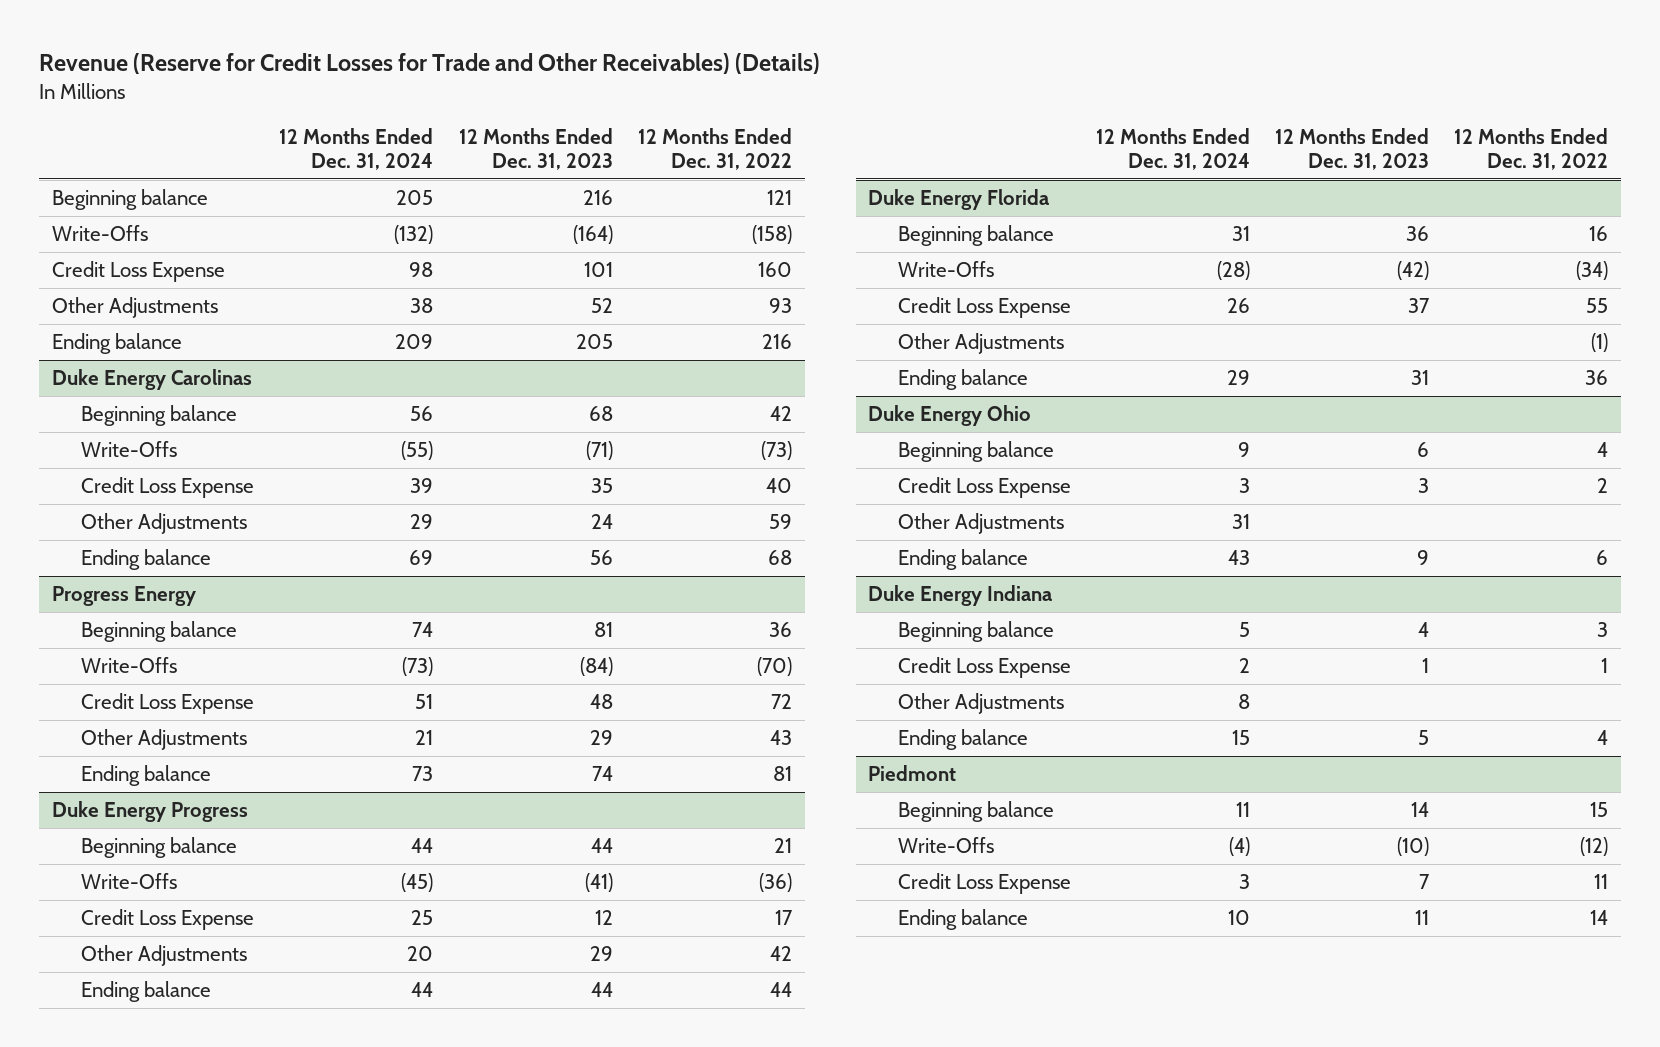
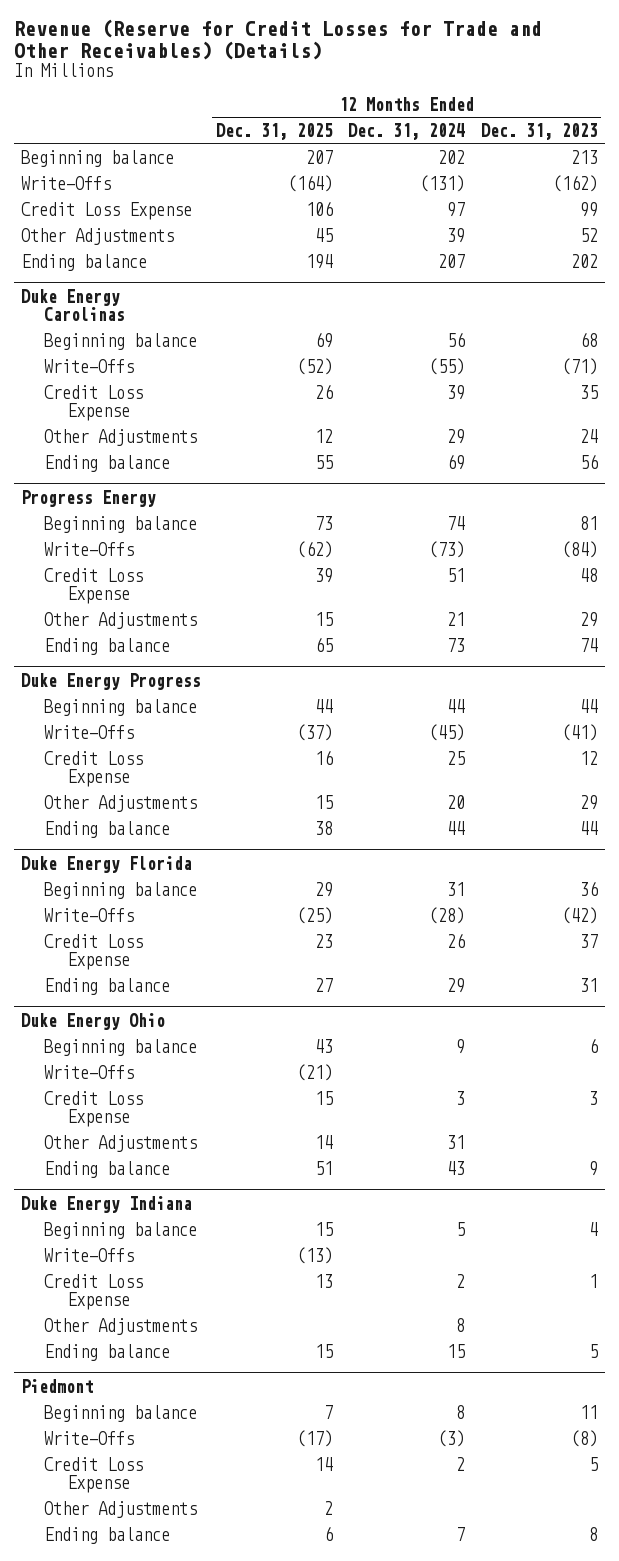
[637,128,792,170] 12 Months Ended Dec. 31, 2022 -> none
none -> [216,122,334,140] Dec. 31, 2025
[396,190,434,206] 205 -> [438,149,466,164] 202
[582,190,613,206] 216 -> [570,149,598,164] 213
[394,225,434,245] (132) -> [420,174,466,192] (131)
[572,225,613,245] (164) -> [552,174,598,192] (162)
[409,262,434,278] 98 -> [447,201,466,217] 97
[583,262,613,278] 101 -> [579,201,598,217] 99
[410,298,434,314] 38 -> [447,227,466,243] 39
[395,334,434,350] 209 -> [438,253,466,268] 207
[575,334,613,350] 205 -> [570,253,598,268] 202
[897,333,1064,355] Other Adjustments -> none
none -> [43,1064,134,1079] Write-Offs
none -> [43,1247,134,1262] Write-Offs
[1236,802,1251,818] 11 -> [456,1404,466,1419] 8
[1411,802,1430,818] 14 -> [579,1404,598,1419] 11
[1229,837,1251,857] (4) -> [438,1429,466,1447] (3)
[1397,837,1430,857] (10) -> [570,1429,598,1447] (8)
[1239,874,1251,890] 3 -> [456,1456,466,1471] 2
[1419,874,1431,890] 7 -> [588,1456,598,1471] 5
none -> [43,1500,197,1518] Other Adjustments
[1228,910,1251,926] 10 -> [456,1526,466,1541] 7
[1415,910,1430,926] 11 -> [588,1526,598,1541] 8

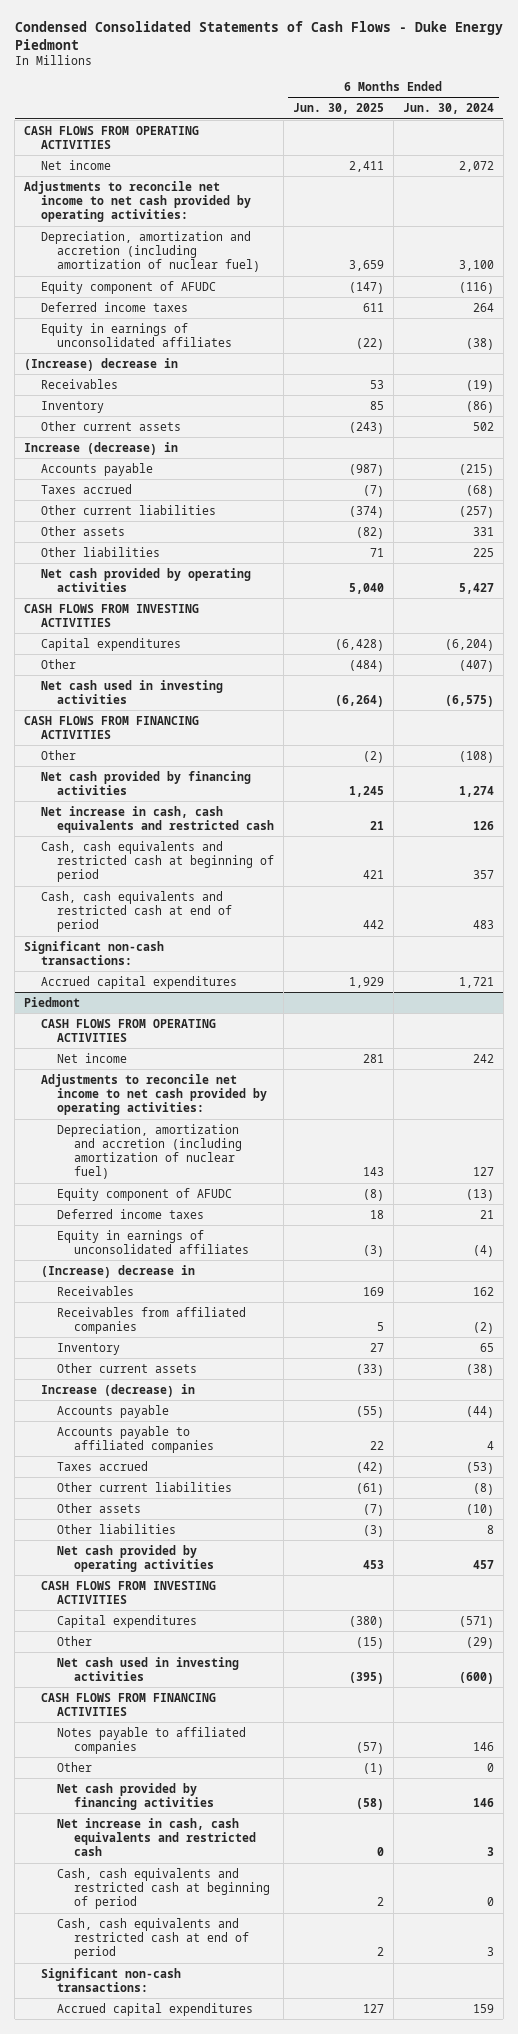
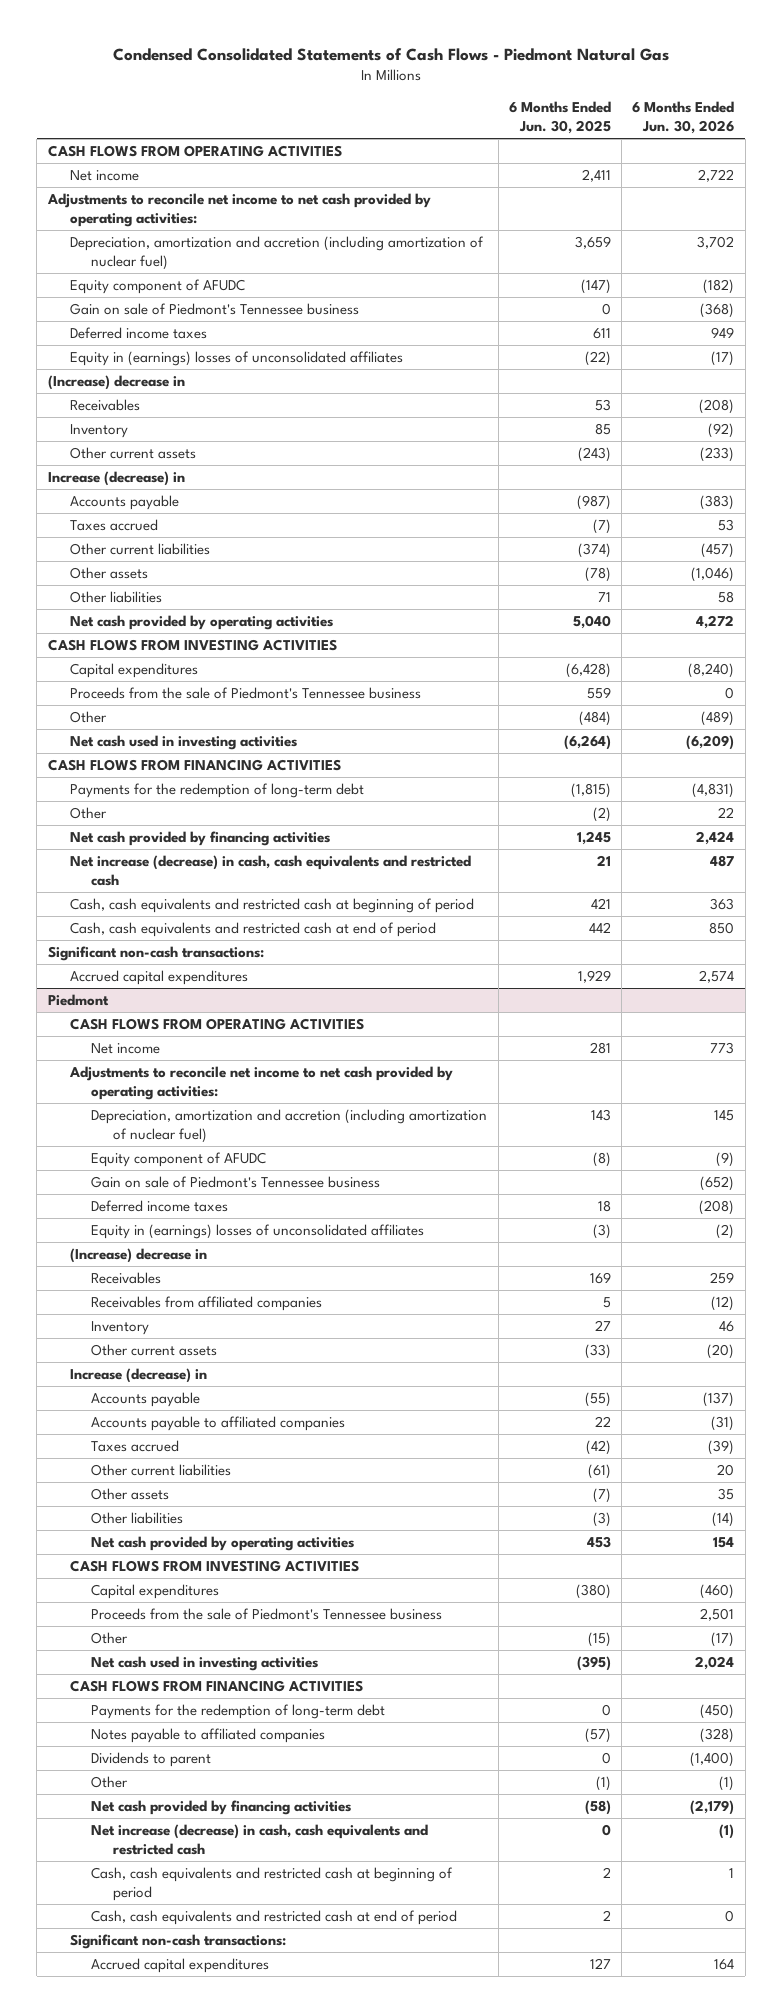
[14,21,503,50] Condensed Consolidated Statements of Cash Flows - Duke Energy Piedmont -> [113,48,670,62] Condensed Consolidated Statements of Cash Flows - Piedmont Natural Gas
[402,103,494,115] Jun. 30, 2024 -> none
none -> [632,100,735,135] 6 Months Ended Jun. 30, 2026
none -> [69,302,359,315] Gain on sale of Piedmont's Tennessee business
[40,322,233,347] Equity in earnings of unconsolidated affiliates -> [69,350,403,366] Equity in (earnings) losses of unconsolidated affiliates
[356,526,385,539] (82) -> [584,566,611,582] (78)
none -> [69,686,421,699] Proceeds from the sale of Piedmont's Tennessee business
none -> [69,782,364,798] Payments for the redemption of long-term debt
[40,805,275,833] Net increase in cash, cash equivalents and restricted cash -> [69,854,471,887] Net increase (decrease) in cash, cash equivalents and restricted cash
none -> [91,1175,381,1188] Gain on sale of Piedmont's Tennessee business
[57,1229,249,1254] Equity in earnings of unconsolidated affiliates -> [91,1223,425,1239] Equity in (earnings) losses of unconsolidated affiliates
none -> [91,1607,443,1620] Proceeds from the sale of Piedmont's Tennessee business
none -> [91,1703,386,1719] Payments for the redemption of long-term debt
none -> [91,1751,212,1767] Dividends to parent
[57,1817,256,1857] Net increase in cash, cash equivalents and restricted cash -> [91,1823,429,1856] Net increase (decrease) in cash, cash equivalents and restricted cash

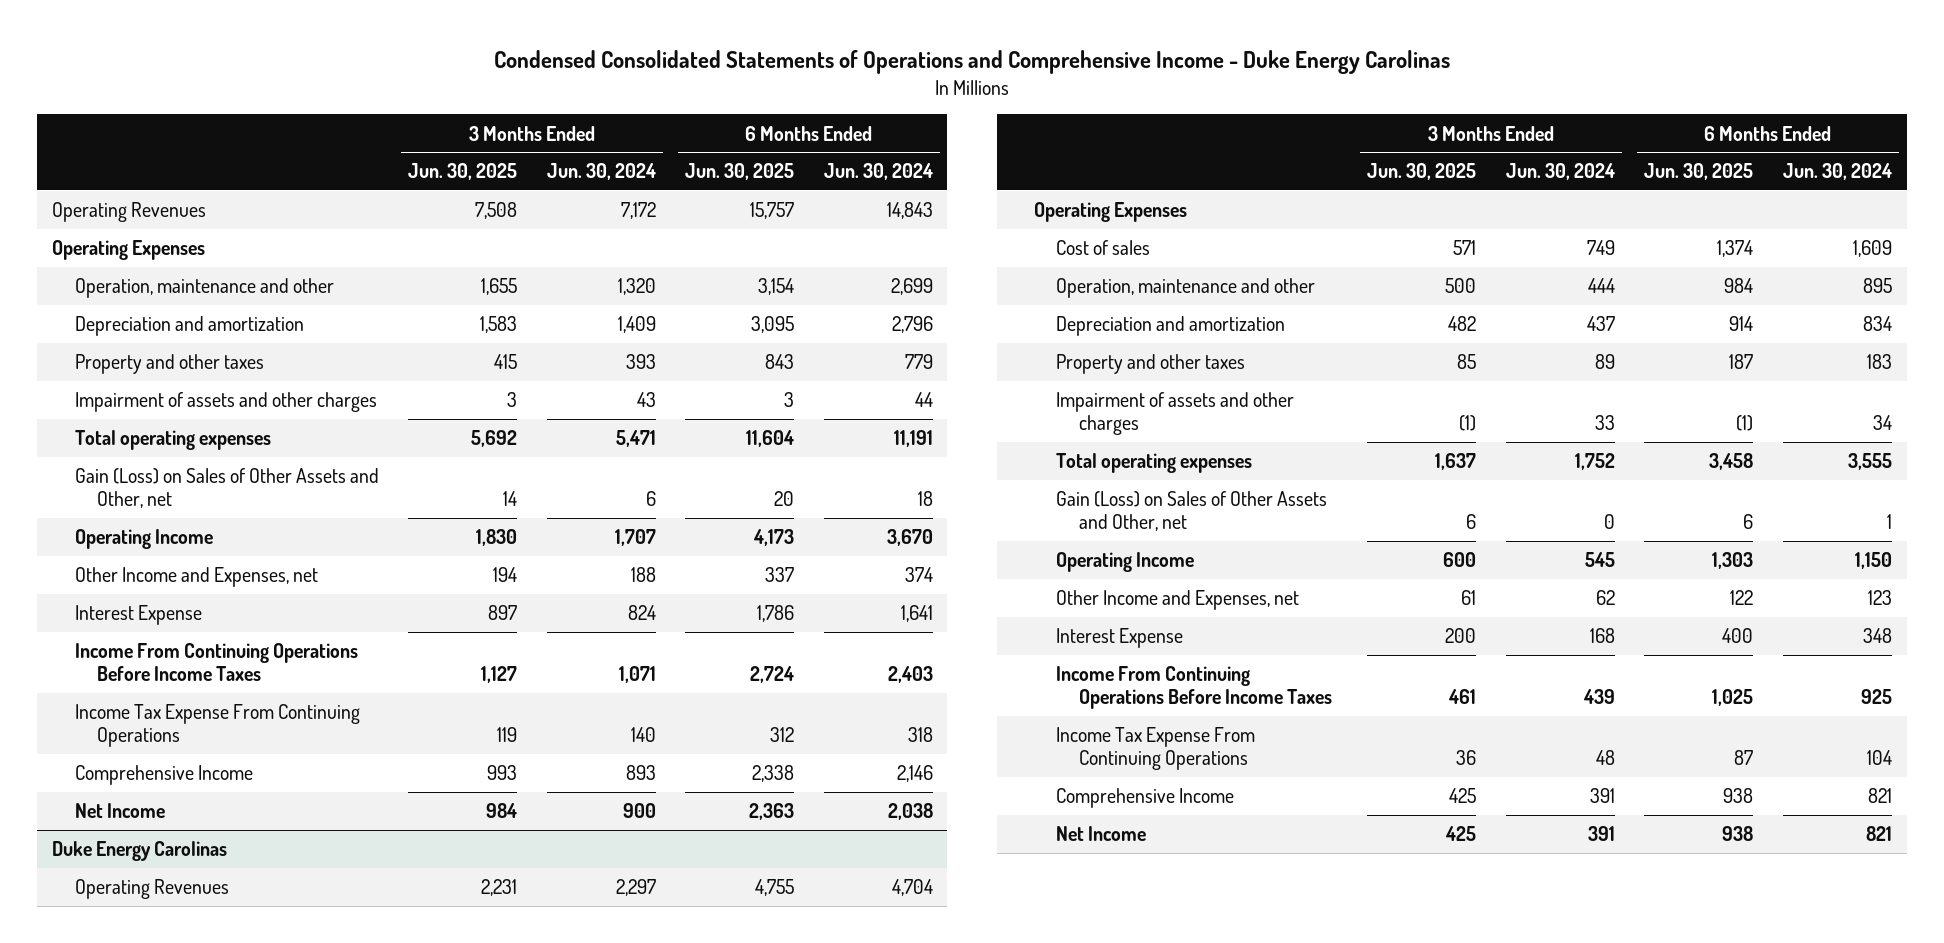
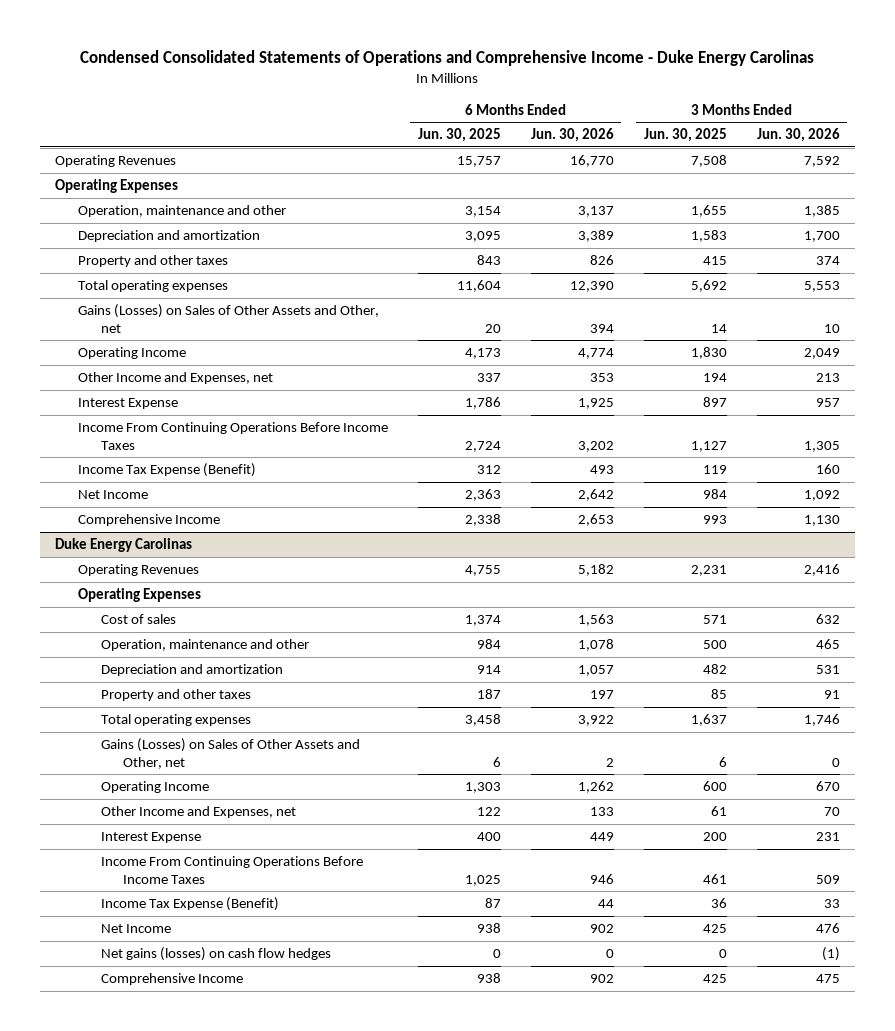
[546,163,656,181] Jun. 30, 2024 -> none
[823,163,933,181] Jun. 30, 2024 -> none
none -> [530,128,614,143] Jun. 30, 2026
none -> [756,128,840,143] Jun. 30, 2026
[74,392,377,413] Impairment of assets and other charges -> none
[74,468,379,509] Gain (Loss) on Sales of Other Assets and Other, net -> [77,304,379,333] Gains (Losses) on Sales of Other Assets and Other, net
[74,704,360,748] Income Tax Expense From Continuing Operations -> [77,463,256,478] Income Tax Expense (Benefit)
[74,765,253,786] Comprehensive Income -> [77,514,220,527] Comprehensive Income
[1056,392,1295,436] Impairment of assets and other charges -> none
[1056,491,1328,532] Gain (Loss) on Sales of Other Assets and Other, net -> [100,738,360,769] Gains (Losses) on Sales of Other Assets and Other, net
[1056,727,1256,771] Income Tax Expense From Continuing Operations -> [100,897,279,912] Income Tax Expense (Benefit)
none -> [100,947,331,962] Net gains (losses) on cash flow hedges
[1056,788,1235,809] Comprehensive Income -> [100,973,243,986] Comprehensive Income

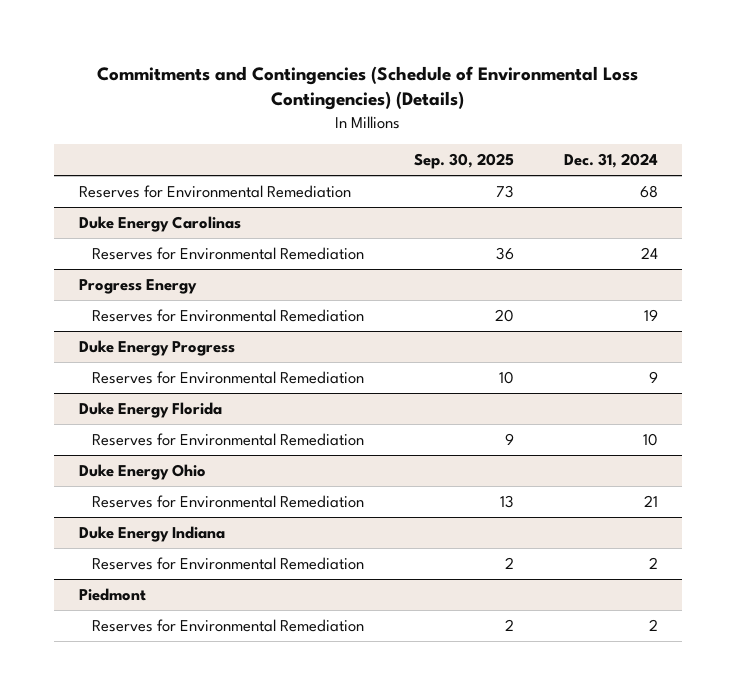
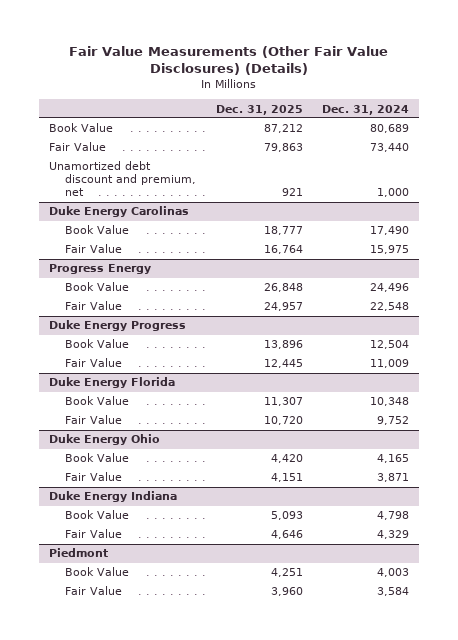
[97,65,639,111] Commitments and Contingencies (Schedule of Environmental Loss Contingencies) (Details) -> [68,46,388,76] Fair Value Measurements (Other Fair Value Disclosures) (Details)
[413,153,514,170] Sep. 30, 2025 -> none
none -> [215,104,303,115] Dec. 31, 2025
[78,185,351,199] Reserves for Environmental Remediation -> none
none -> [48,123,113,133] Book Value
none -> [48,142,106,152] Fair Value
none -> [48,161,197,197] Unamortized debt discount and premium, net
[92,247,365,261] Reserves for Environmental Remediation -> none
none -> [65,225,130,235] Book Value
none -> [65,244,123,254] Fair Value
[92,309,365,323] Reserves for Environmental Remediation -> none
none -> [65,282,130,292] Book Value
none -> [65,301,123,311] Fair Value
[92,371,365,385] Reserves for Environmental Remediation -> none
none -> [65,339,130,349] Book Value
none -> [65,358,123,368] Fair Value
[92,433,365,447] Reserves for Environmental Remediation -> none
none -> [65,396,130,406] Book Value
none -> [65,415,123,425] Fair Value
[92,495,365,509] Reserves for Environmental Remediation -> none
none -> [65,453,130,463] Book Value
none -> [65,472,123,482] Fair Value
[92,557,365,571] Reserves for Environmental Remediation -> none
none -> [65,510,130,520] Book Value
none -> [65,529,123,539] Fair Value
[92,619,365,633] Reserves for Environmental Remediation -> none
none -> [65,567,130,577] Book Value
none -> [65,586,123,596] Fair Value

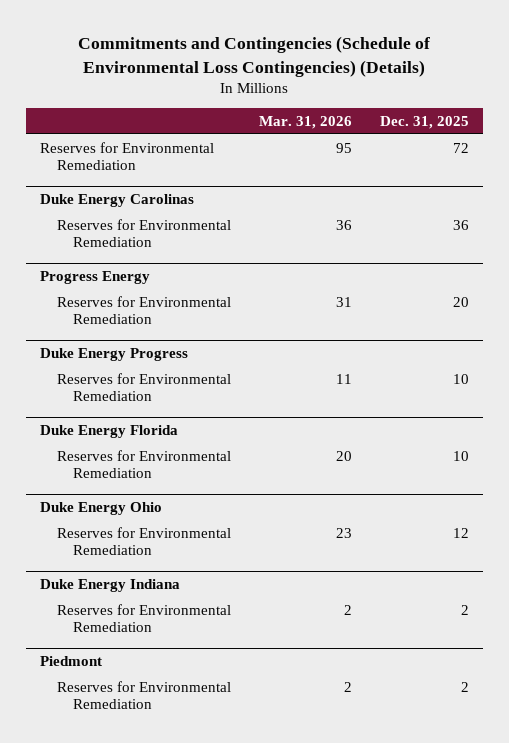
[68,46,388,76] Fair Value Measurements (Other Fair Value Disclosures) (Details) -> [78,36,431,77] Commitments and Contingencies (Schedule of Environmental Loss Contingencies) (Details)
[322,104,410,115] Dec. 31, 2024 -> none
none -> [258,115,352,129] Mar. 31, 2026
[48,123,113,133] Book Value -> none
[48,142,106,152] Fair Value -> none
[48,161,197,197] Unamortized debt discount and premium, net -> none
none -> [40,141,215,171] Reserves for Environmental Remediation
[65,225,130,235] Book Value -> none
[65,244,123,254] Fair Value -> none
none -> [56,218,231,248] Reserves for Environmental Remediation
[65,282,130,292] Book Value -> none
[65,301,123,311] Fair Value -> none
none -> [56,295,231,325] Reserves for Environmental Remediation
[65,339,130,349] Book Value -> none
[65,358,123,368] Fair Value -> none
none -> [56,372,231,402] Reserves for Environmental Remediation
[65,396,130,406] Book Value -> none
[65,415,123,425] Fair Value -> none
none -> [56,449,231,479] Reserves for Environmental Remediation
[65,453,130,463] Book Value -> none
[65,472,123,482] Fair Value -> none
none -> [56,526,231,556] Reserves for Environmental Remediation
[65,510,130,520] Book Value -> none
[65,529,123,539] Fair Value -> none
none -> [56,603,231,633] Reserves for Environmental Remediation
[65,567,130,577] Book Value -> none
[65,586,123,596] Fair Value -> none
none -> [56,680,231,710] Reserves for Environmental Remediation

